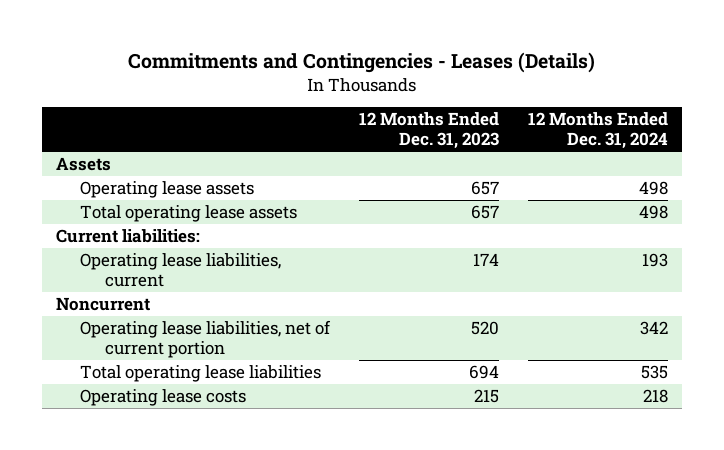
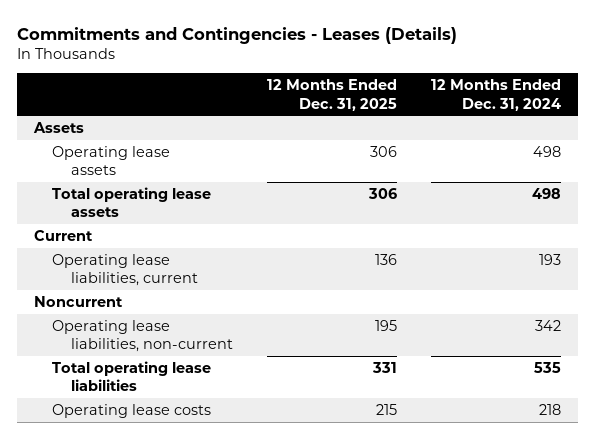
[359,112,500,150] 12 Months Ended Dec. 31, 2023 -> none
none -> [266,79,397,111] 12 Months Ended Dec. 31, 2025
[56,229,201,244] Current liabilities: -> [34,229,94,241] Current
[80,320,332,358] Operating lease liabilities, net of current portion -> [52,319,233,353] Operating lease liabilities, non-current

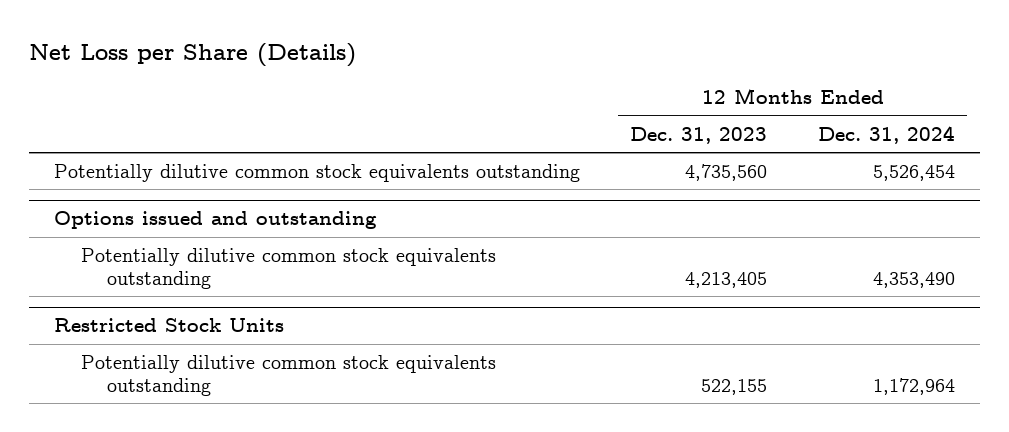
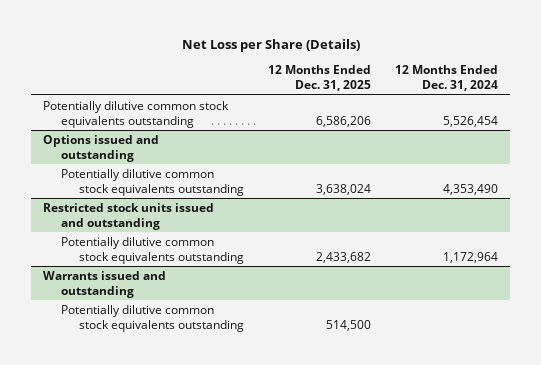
[630,126,768,144] Dec. 31, 2023 -> none
none -> [267,65,371,91] 12 Months Ended Dec. 31, 2025
[54,318,285,333] Restricted Stock Units -> [43,202,215,230] Restricted stock units issued and outstanding
none -> [43,270,167,298] Warrants issued and outstanding
none -> [60,304,244,332] Potentially dilutive common stock equivalents outstanding

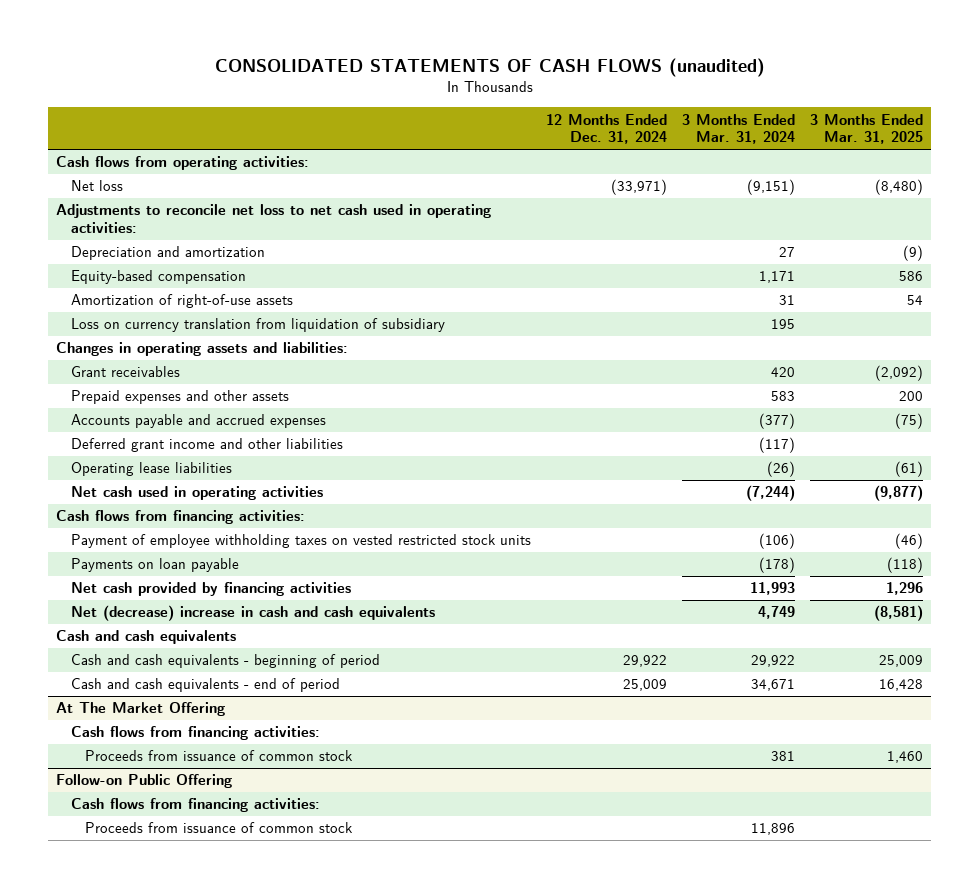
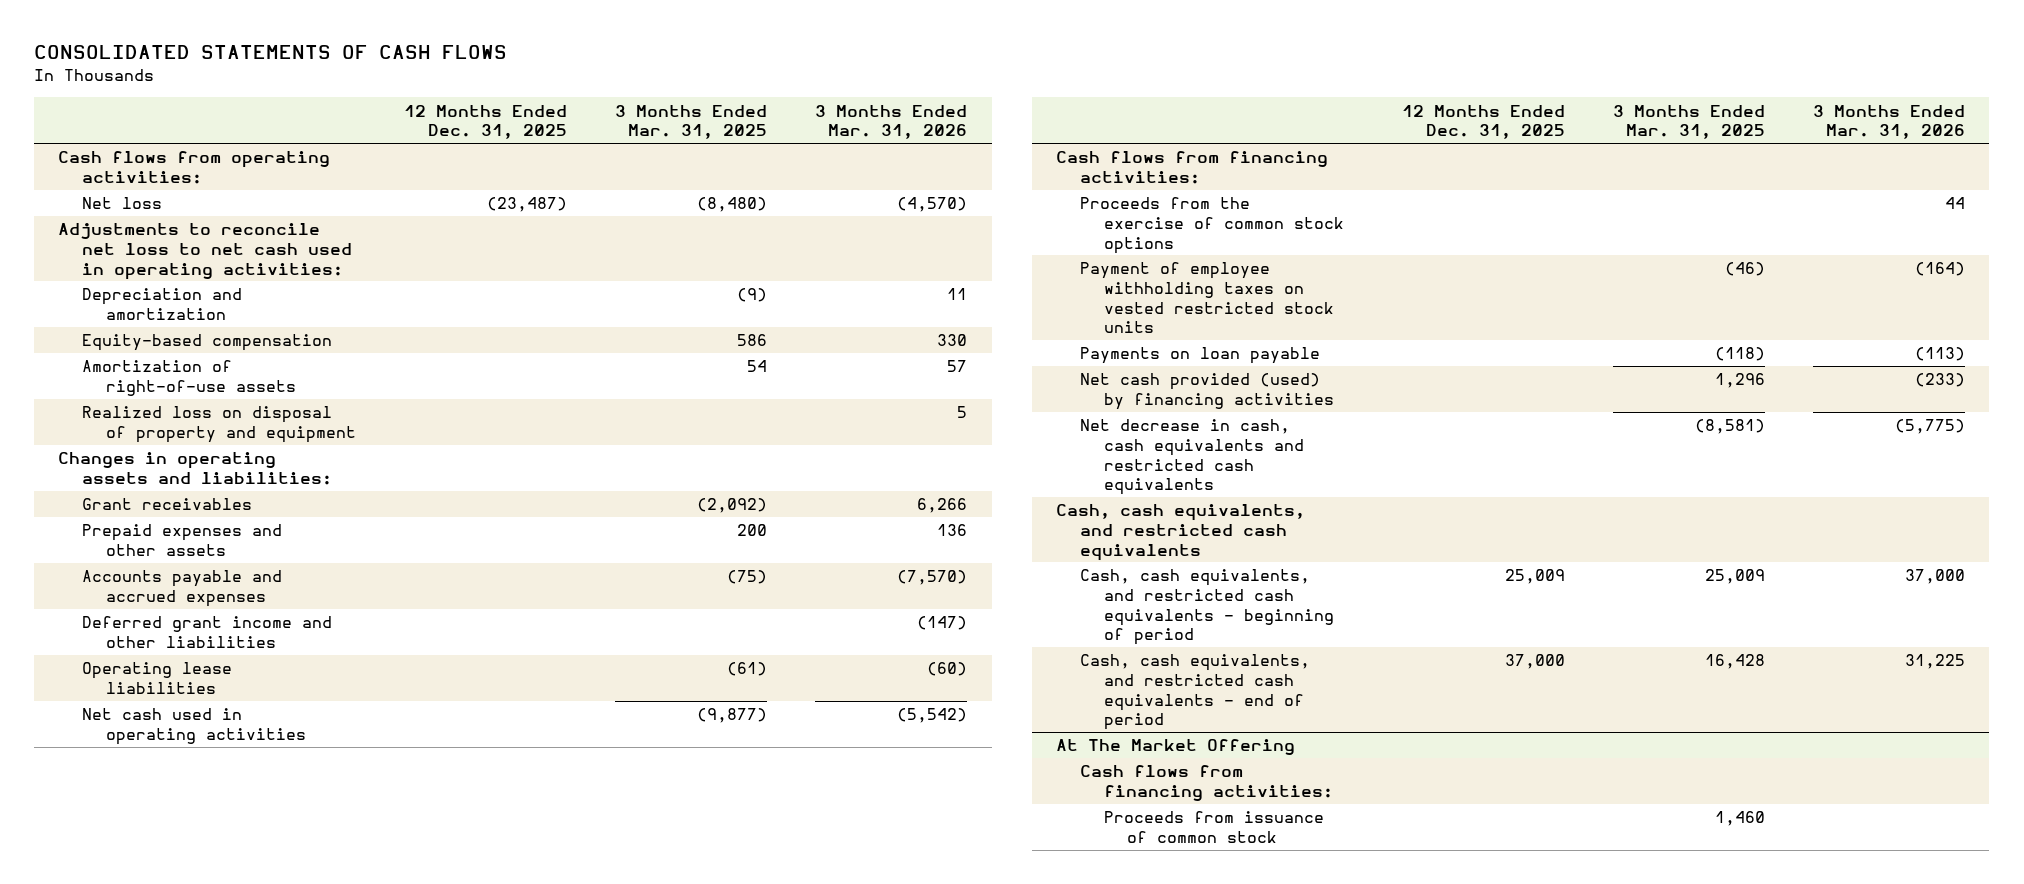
[214,57,765,77] CONSOLIDATED STATEMENTS OF CASH FLOWS (unaudited) -> [34,45,508,60] CONSOLIDATED STATEMENTS OF CASH FLOWS
[545,113,667,145] 12 Months Ended Dec. 31, 2024 -> none
[681,113,795,145] 3 Months Ended Mar. 31, 2024 -> none
none -> [404,104,568,140] 12 Months Ended Dec. 31, 2025
none -> [815,104,968,140] 3 Months Ended Mar. 31, 2026
[70,318,445,333] Loss on currency translation from liquidation of subsidiary -> none
none -> [82,406,357,443] Realized loss on disposal of property and equipment
none -> [1079,197,1344,254] Proceeds from the exercise of common stock options
[70,582,351,597] Net cash provided by financing activities -> [1079,373,1334,410] Net cash provided (used) by financing activities
[70,605,435,622] Net (decrease) increase in cash and cash equivalents -> [1079,419,1304,496] Net decrease in cash, cash equivalents and restricted cash equivalents
[56,630,237,645] Cash and cash equivalents -> [1056,504,1306,561] Cash, cash equivalents, and restricted cash equivalents
[70,654,380,669] Cash and cash equivalents - beginning of period -> [1079,569,1334,646] Cash, cash equivalents, and restricted cash equivalents - beginning of period
[70,678,340,693] Cash and cash equivalents - end of period -> [1079,654,1310,731] Cash, cash equivalents, and restricted cash equivalents - end of period
[56,774,233,789] Follow-on Public Offering -> none
[70,798,320,813] Cash flows from financing activities: -> none
[85,822,354,834] Proceeds from issuance of common stock -> none

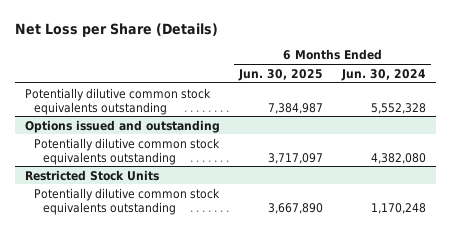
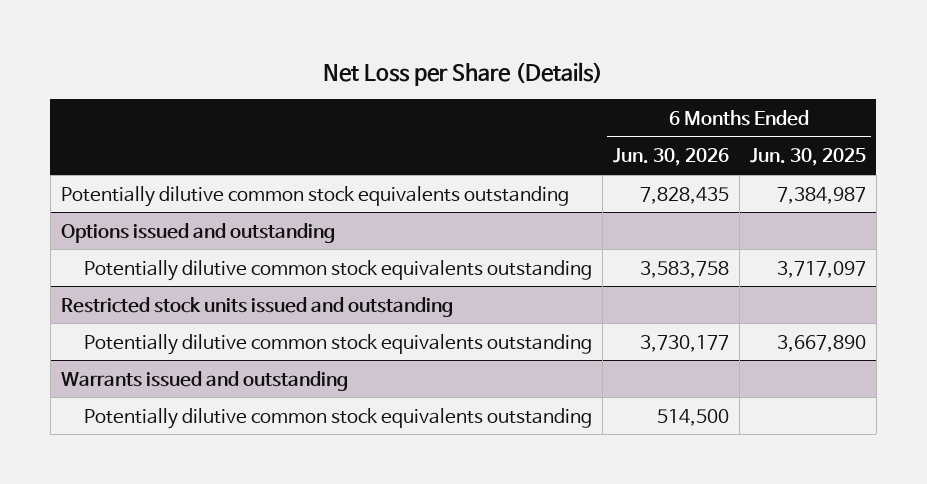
[341,68,427,81] Jun. 30, 2024 -> none
none -> [612,148,729,167] Jun. 30, 2026
[24,169,159,181] Restricted Stock Units -> [60,296,453,317] Restricted stock units issued and outstanding
none -> [60,370,348,391] Warrants issued and outstanding
none -> [83,407,592,429] Potentially dilutive common stock equivalents outstanding

